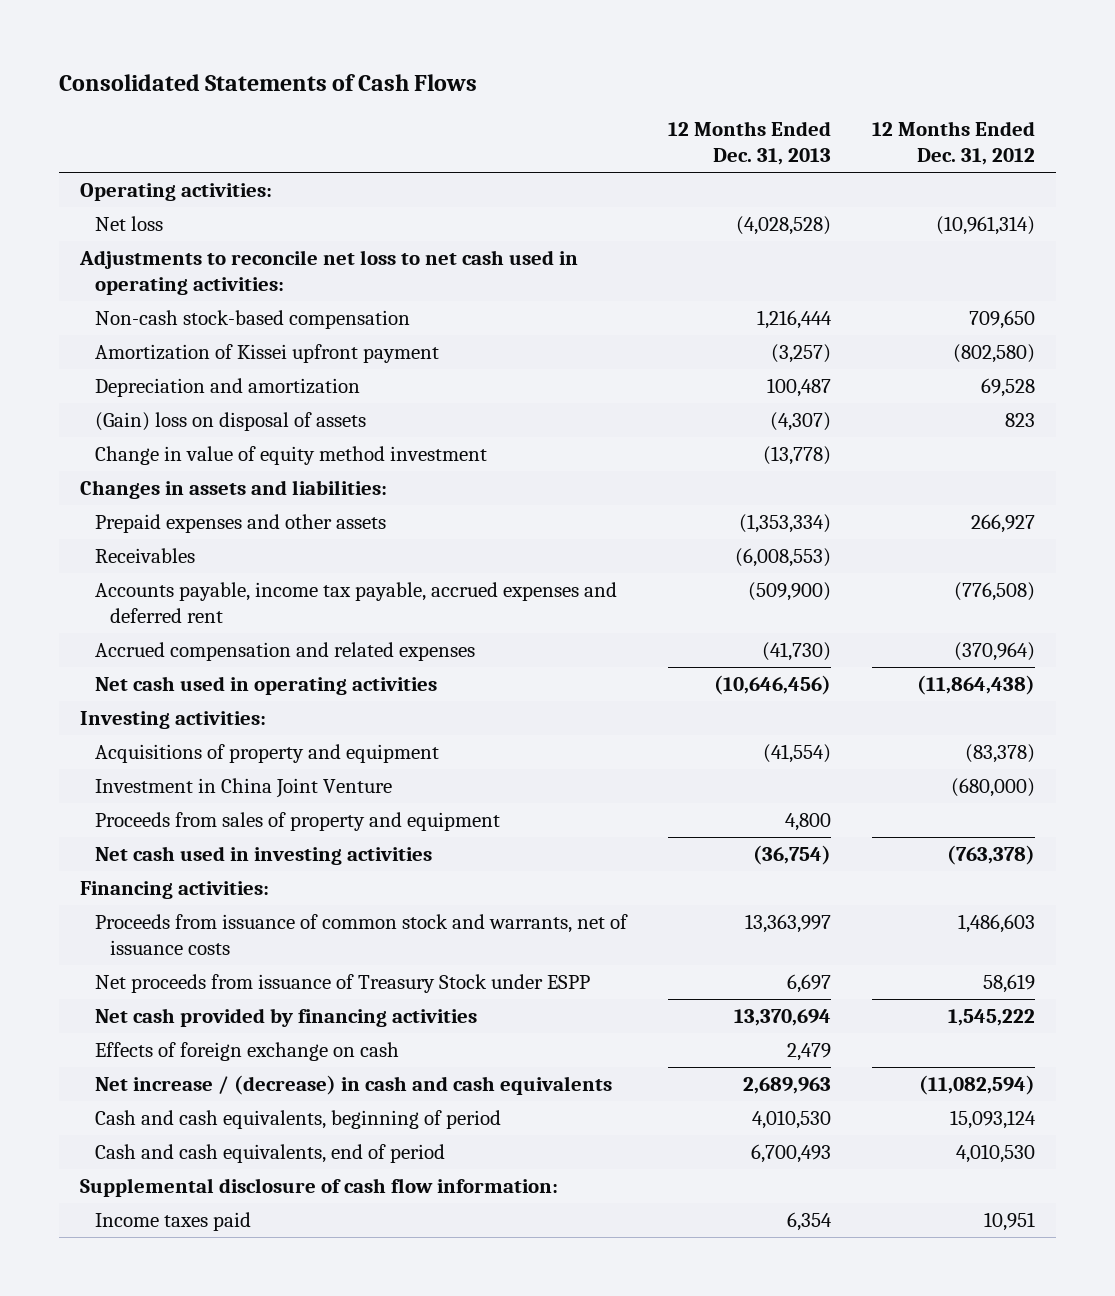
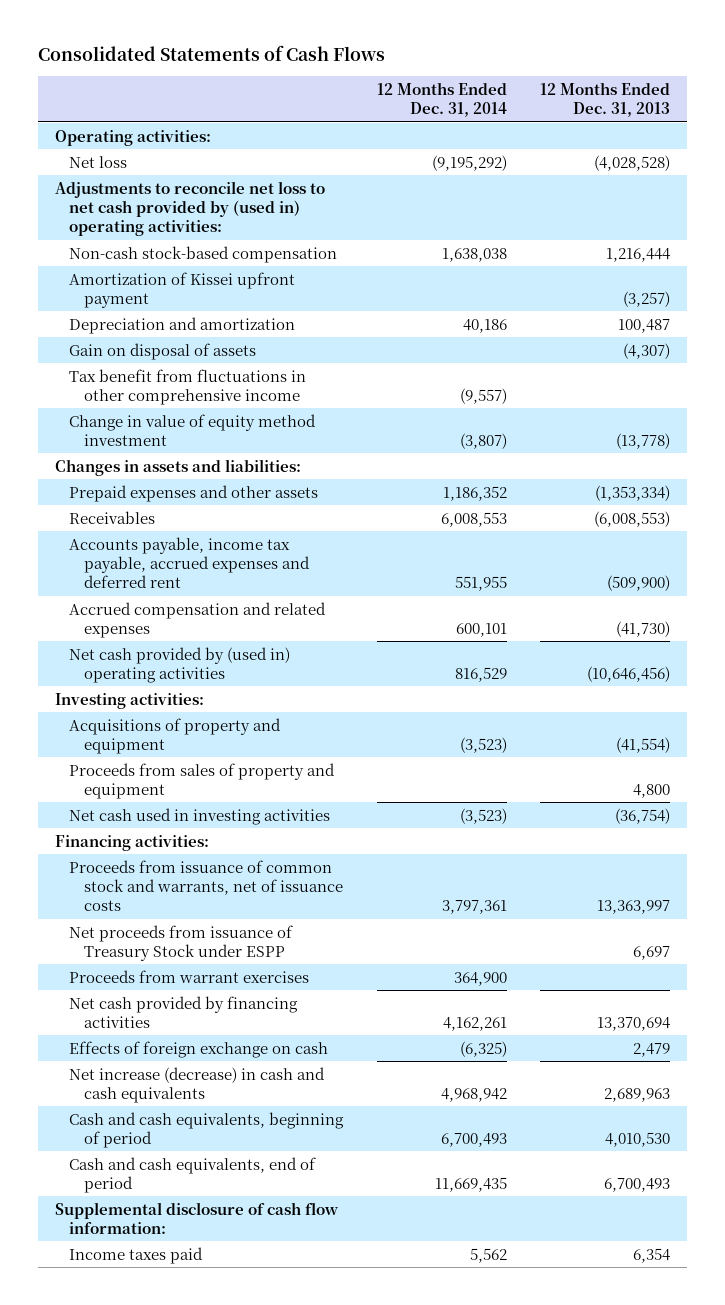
[872,121,1036,166] 12 Months Ended Dec. 31, 2012 -> none
none -> [376,81,507,118] 12 Months Ended Dec. 31, 2014
[78,250,578,295] Adjustments to reconcile net loss to net cash used in operating activities: -> [54,180,325,237] Adjustments to reconcile net loss to net cash provided by (used in) operating activities:
[95,412,367,432] (Gain) loss on disposal of assets -> [69,342,257,360] Gain on disposal of assets
none -> [69,368,307,405] Tax benefit from fluctuations in other comprehensive income
[95,676,438,696] Net cash used in operating activities -> [69,646,291,683] Net cash provided by (used in) operating activities
[95,778,393,799] Investment in China Joint Venture -> none
none -> [69,969,310,983] Proceeds from warrant exercises
[95,1075,613,1096] Net increase / (decrease) in cash and cash equivalents -> [69,1066,326,1103] Net increase (decrease) in cash and cash equivalents

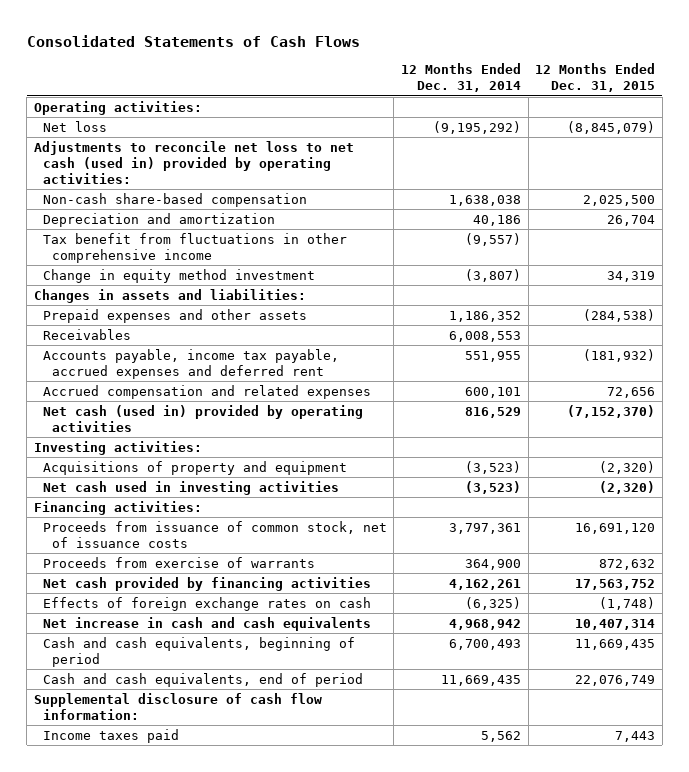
[539,81,670,118] 12 Months Ended Dec. 31, 2013 -> none
none -> [535,63,656,93] 12 Months Ended Dec. 31, 2015
[69,271,296,308] Amortization of Kissei upfront payment -> none
[54,180,325,237] Adjustments to reconcile net loss to net cash provided by (used in) operating activities: -> [33,140,354,184] Adjustments to reconcile net loss to net cash (used in) provided by operating activities:
[69,245,338,263] Non-cash stock-based compensation -> [42,192,307,207] Non-cash share-based compensation
[69,342,257,360] Gain on disposal of assets -> none
[69,413,317,446] Change in value of equity method investment -> [42,268,315,283] Change in equity method investment
[69,646,291,683] Net cash provided by (used in) operating activities -> [42,404,363,432] Net cash (used in) provided by operating activities
[69,762,336,799] Proceeds from sales of property and equipment -> none
[69,924,294,961] Net proceeds from issuance of Treasury Stock under ESPP -> none
[69,859,343,912] Proceeds from issuance of common stock and warrants, net of issuance costs -> [42,520,387,548] Proceeds from issuance of common stock, net of issuance costs
[69,969,310,983] Proceeds from warrant exercises -> [42,556,315,568] Proceeds from exercise of warrants
[69,1040,329,1058] Effects of foreign exchange on cash -> [42,596,371,611] Effects of foreign exchange rates on cash
[69,1066,326,1103] Net increase (decrease) in cash and cash equivalents -> [42,616,371,631] Net increase in cash and cash equivalents

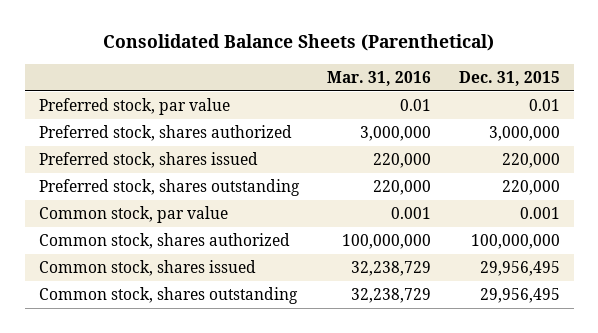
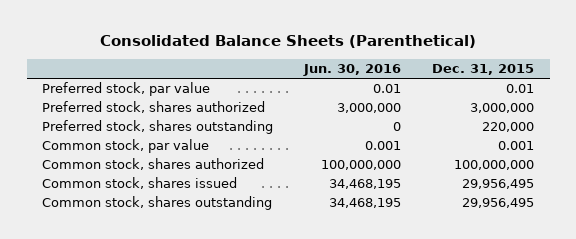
[326,70,431,86] Mar. 31, 2016 -> none
none -> [303,64,402,77] Jun. 30, 2016
[38,151,258,168] Preferred stock, shares issued -> none

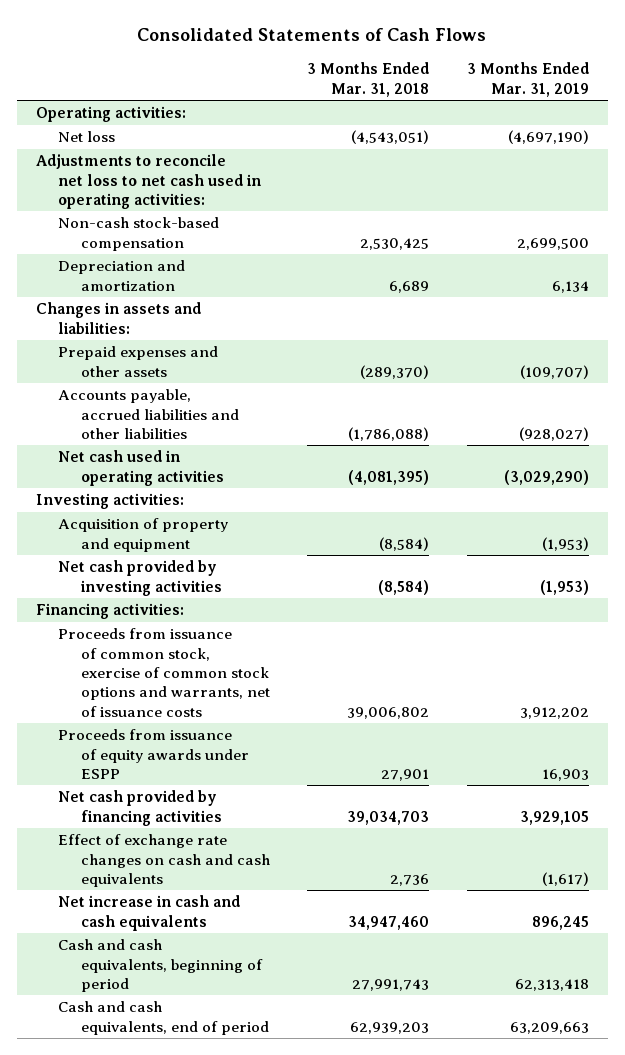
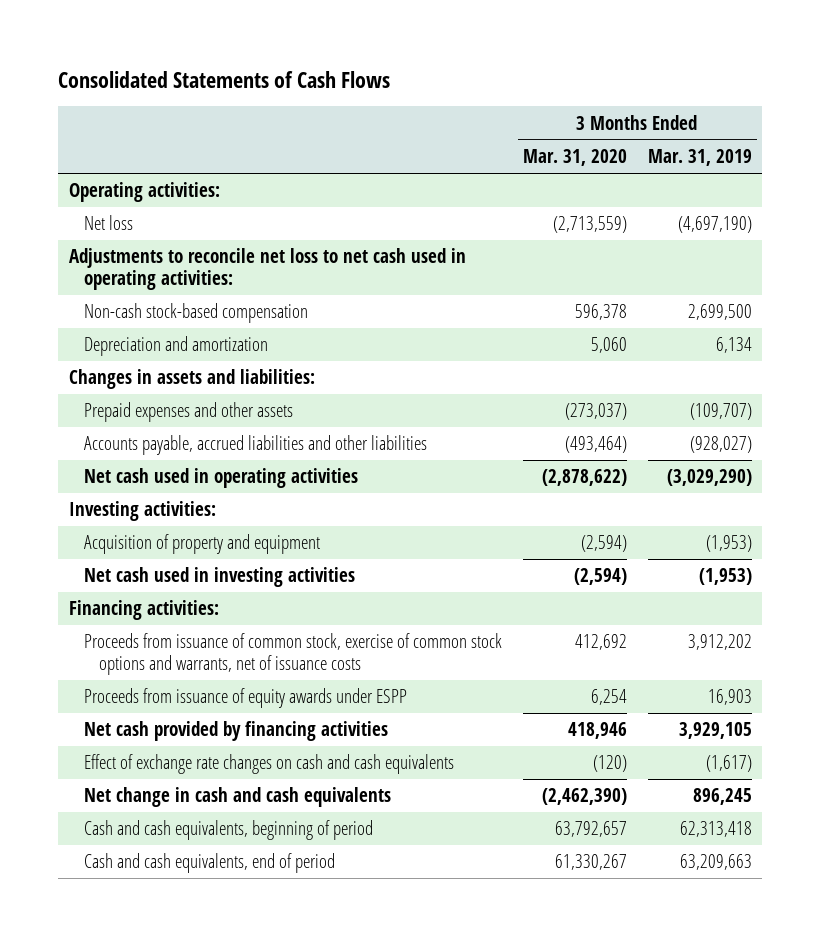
[307,62,430,97] 3 Months Ended Mar. 31, 2018 -> none
none -> [522,149,627,167] Mar. 31, 2020
[58,560,222,596] Net cash provided by investing activities -> [83,567,355,588] Net cash used in investing activities
[58,895,241,931] Net increase in cash and cash equivalents -> [83,787,391,808] Net change in cash and cash equivalents

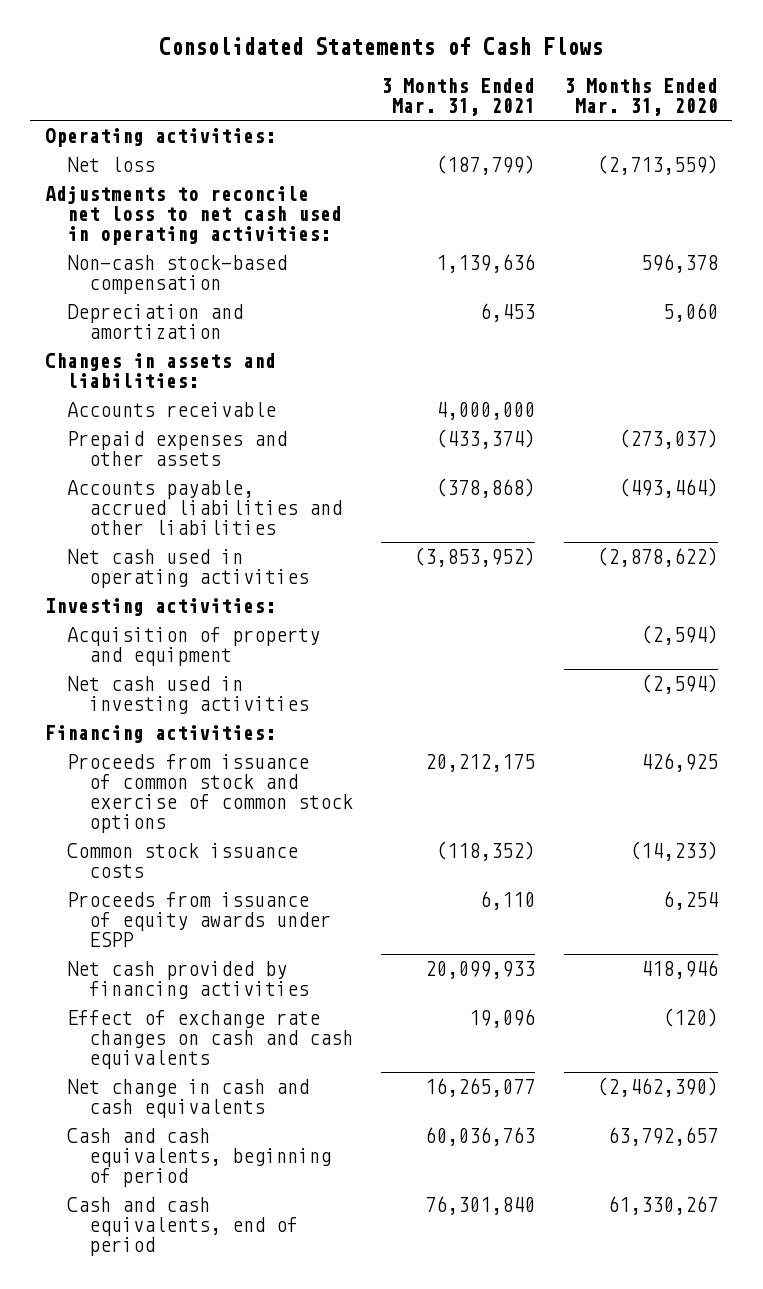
[647,149,752,167] Mar. 31, 2019 -> none
none -> [381,78,536,117] 3 Months Ended Mar. 31, 2021
none -> [66,401,276,417] Accounts receivable
[83,633,502,676] Proceeds from issuance of common stock, exercise of common stock options and warrants, net of issuance costs -> [66,753,353,834] Proceeds from issuance of common stock and exercise of common stock options
[574,634,627,651] 412,692 -> [641,752,719,772] 426,925
none -> [66,842,298,878] Common stock issuance costs

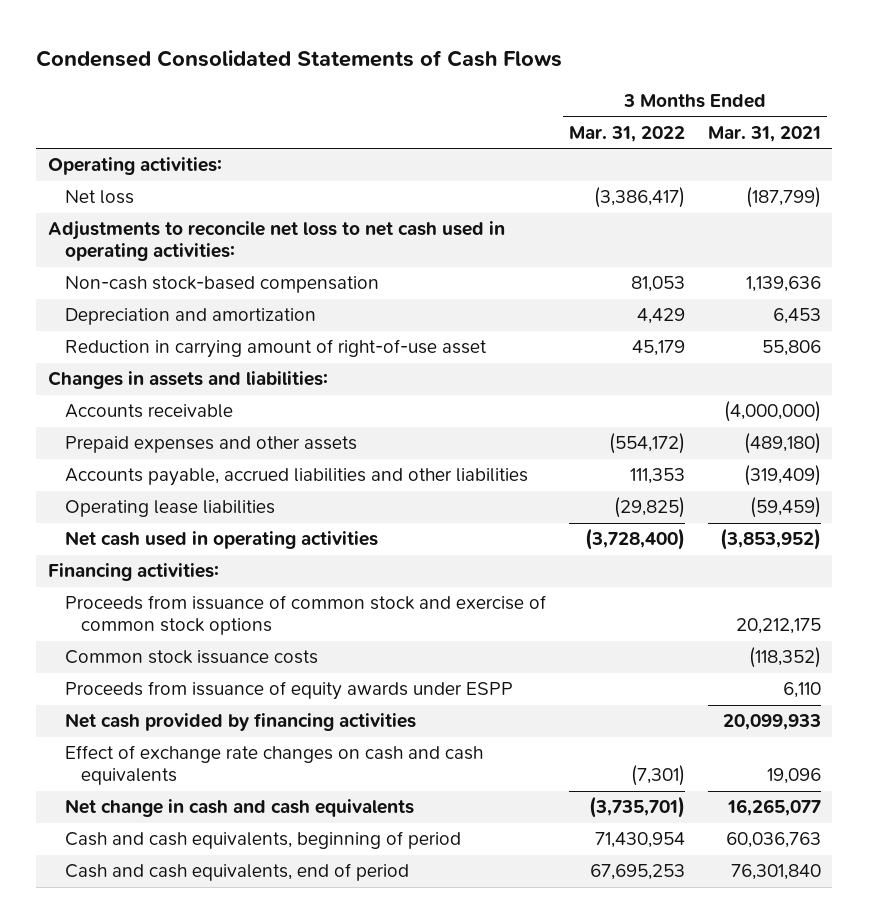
[159,37,604,56] Consolidated Statements of Cash Flows -> [36,49,563,67] Condensed Consolidated Statements of Cash Flows
[564,78,719,117] 3 Months Ended Mar. 31, 2020 -> none
none -> [568,125,685,142] Mar. 31, 2022
none -> [64,339,487,359] Reduction in carrying amount of right-of-use asset
[436,401,536,420] 4,000,000 -> [723,401,821,423] (4,000,000)
[436,428,536,449] (433,374) -> [743,433,821,455] (489,180)
[436,477,536,498] (378,868) -> [743,465,821,487] (319,409)
none -> [64,500,275,518] Operating lease liabilities
[44,597,276,616] Investing activities: -> none
[66,626,320,666] Acquisition of property and equipment -> none
[66,675,309,714] Net cash used in investing activities -> none

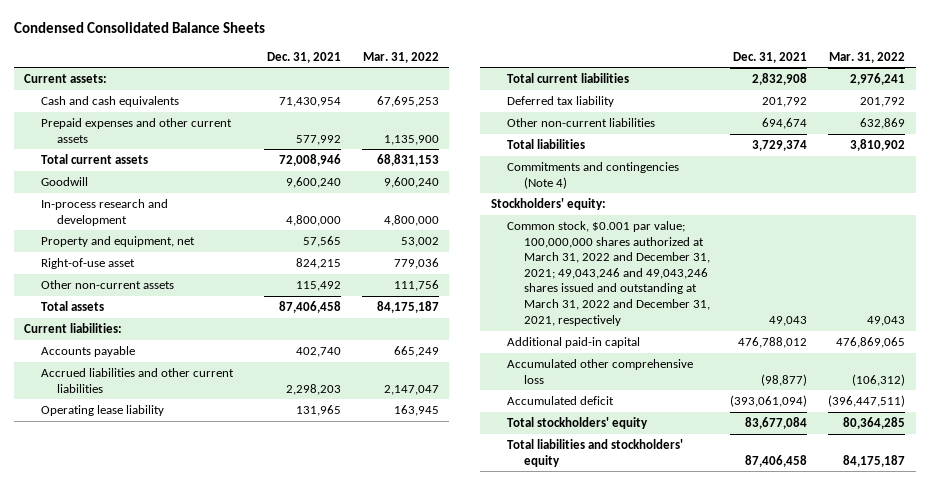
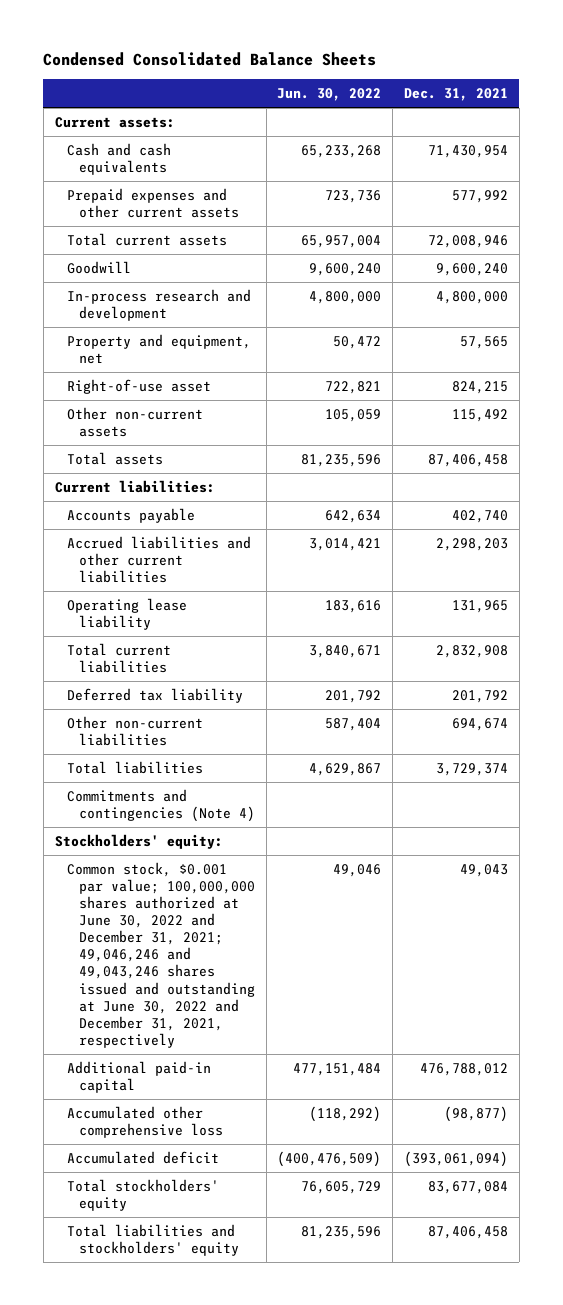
[362,51,439,63] Mar. 31, 2022 -> none
none -> [277,88,382,102] Jun. 30, 2022
[507,220,710,326] Common stock, $0.001 par value; 100,000,000 shares authorized at March 31, 2022 and December 31, 2021; 49,043,246 and 49,043,246 shares issued and outstanding at March 31, 2022 and December 31, 2021, respectively -> [66,861,255,1048] Common stock, $0.001 par value; 100,000,000 shares authorized at June 30, 2022 and December 31, 2021; 49,046,246 and 49,043,246 shares issued and outstanding at June 30, 2022 and December 31, 2021, respectively

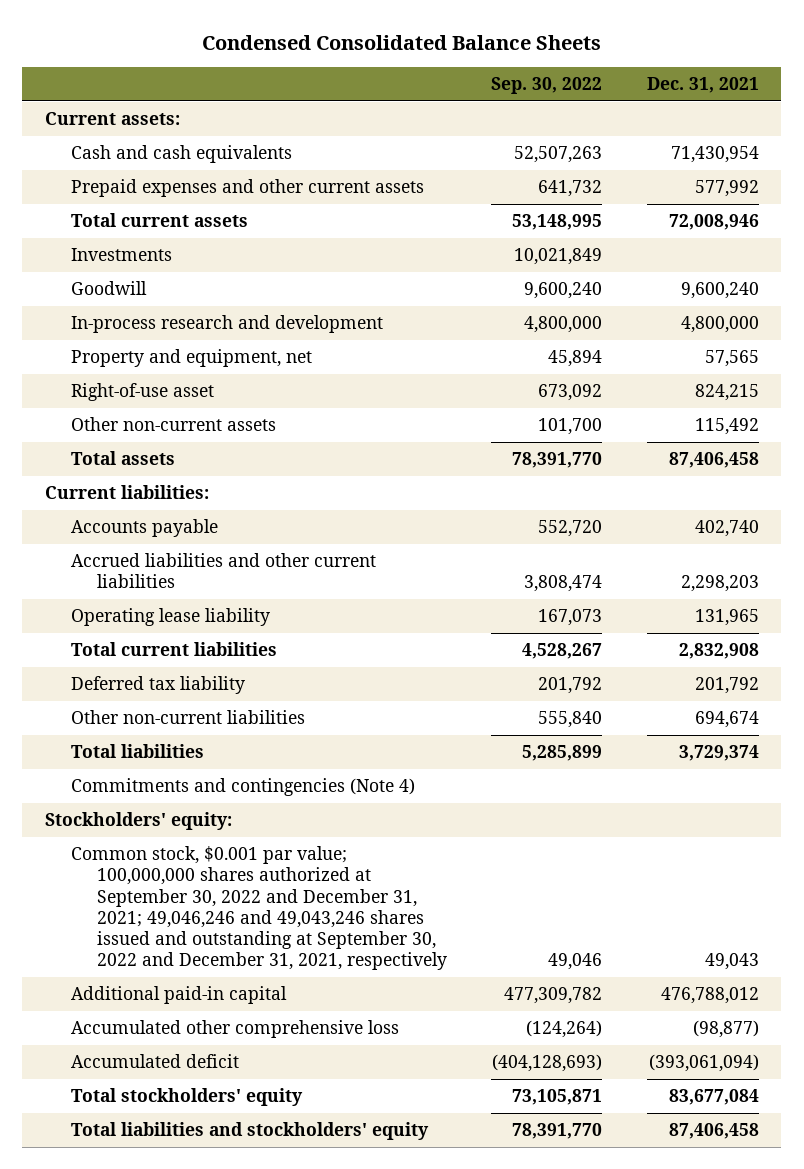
[277,88,382,102] Jun. 30, 2022 -> none
none -> [491,77,603,95] Sep. 30, 2022
none -> [70,248,172,262] Investments
[66,861,255,1048] Common stock, $0.001 par value; 100,000,000 shares authorized at June 30, 2022 and December 31, 2021; 49,046,246 and 49,043,246 shares issued and outstanding at June 30, 2022 and December 31, 2021, respectively -> [70,846,447,971] Common stock, $0.001 par value; 100,000,000 shares authorized at September 30, 2022 and December 31, 2021; 49,046,246 and 49,043,246 shares issued and outstanding at September 30, 2022 and December 31, 2021, respectively

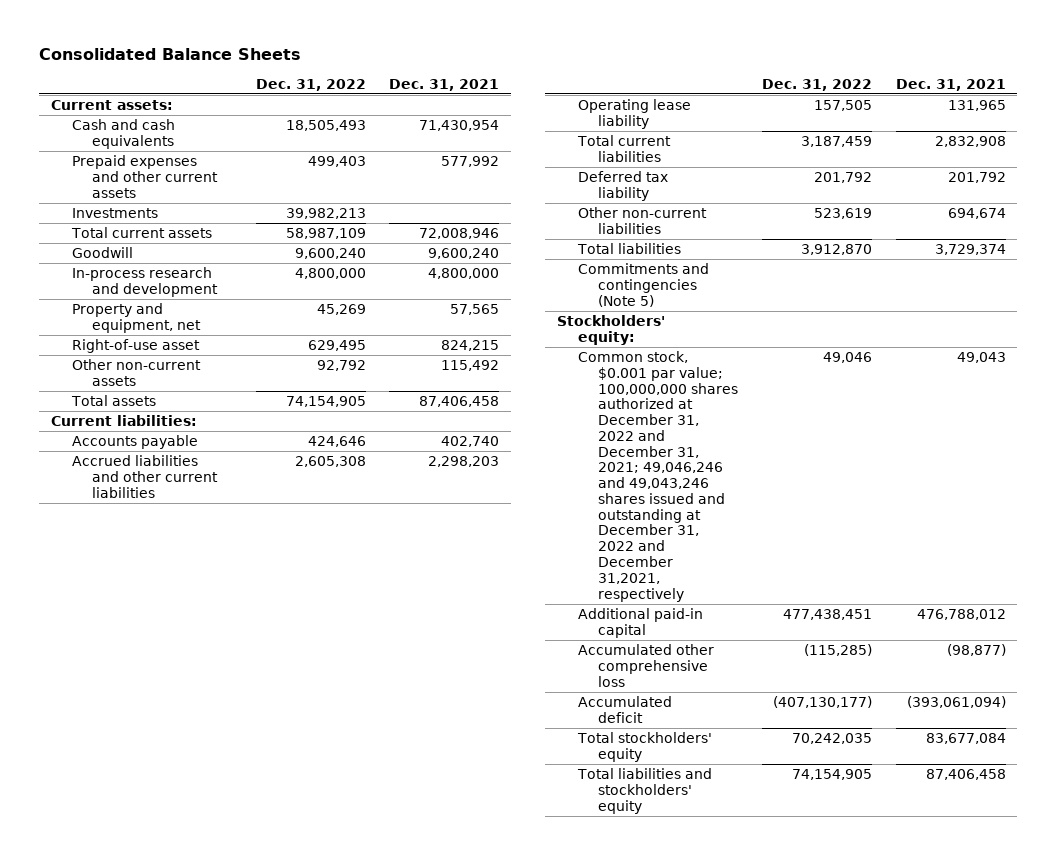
[201,34,601,50] Condensed Consolidated Balance Sheets -> [39,48,302,61] Consolidated Balance Sheets
[491,77,603,95] Sep. 30, 2022 -> none
none -> [255,78,366,91] Dec. 31, 2022
[70,213,248,228] Total current assets -> [70,227,212,239] Total current assets
[70,778,415,797] Commitments and contingencies (Note 4) -> [577,263,709,307] Commitments and contingencies (Note 5)
[70,846,447,971] Common stock, $0.001 par value; 100,000,000 shares authorized at September 30, 2022 and December 31, 2021; 49,046,246 and 49,043,246 shares issued and outstanding at September 30, 2022 and December 31, 2021, respectively -> [577,351,739,602] Common stock, $0.001 par value; 100,000,000 shares authorized at December 31, 2022 and December 31, 2021; 49,046,246 and 49,043,246 shares issued and outstanding at December 31, 2022 and December 31,2021, respectively

